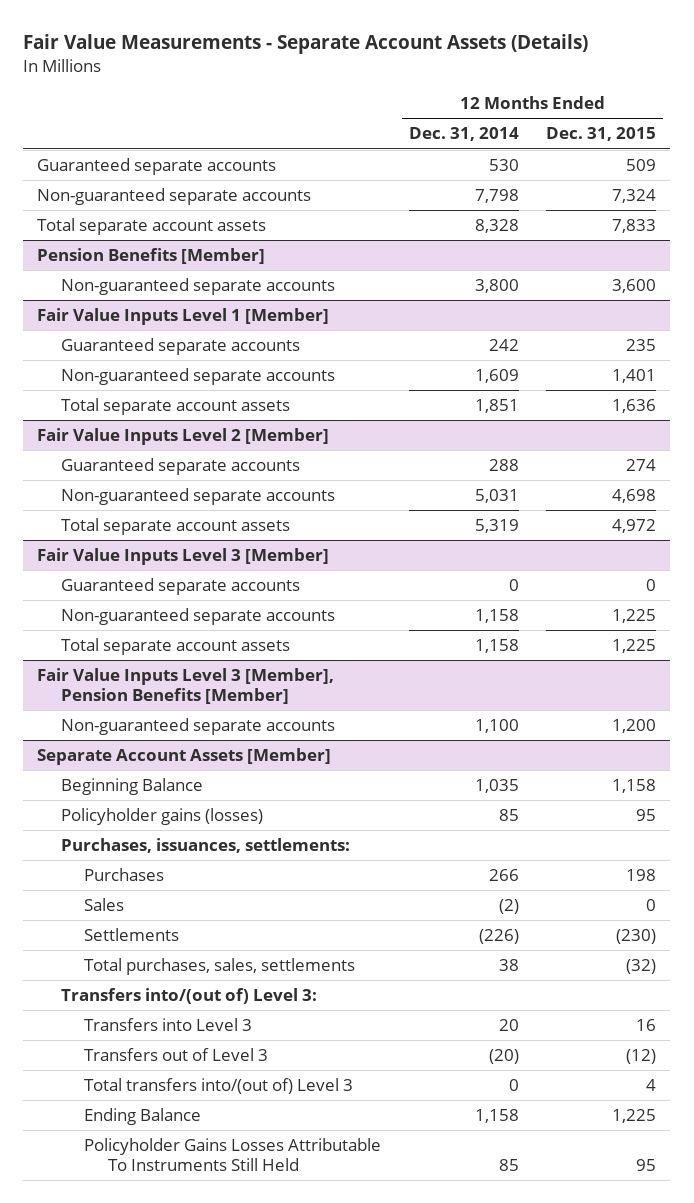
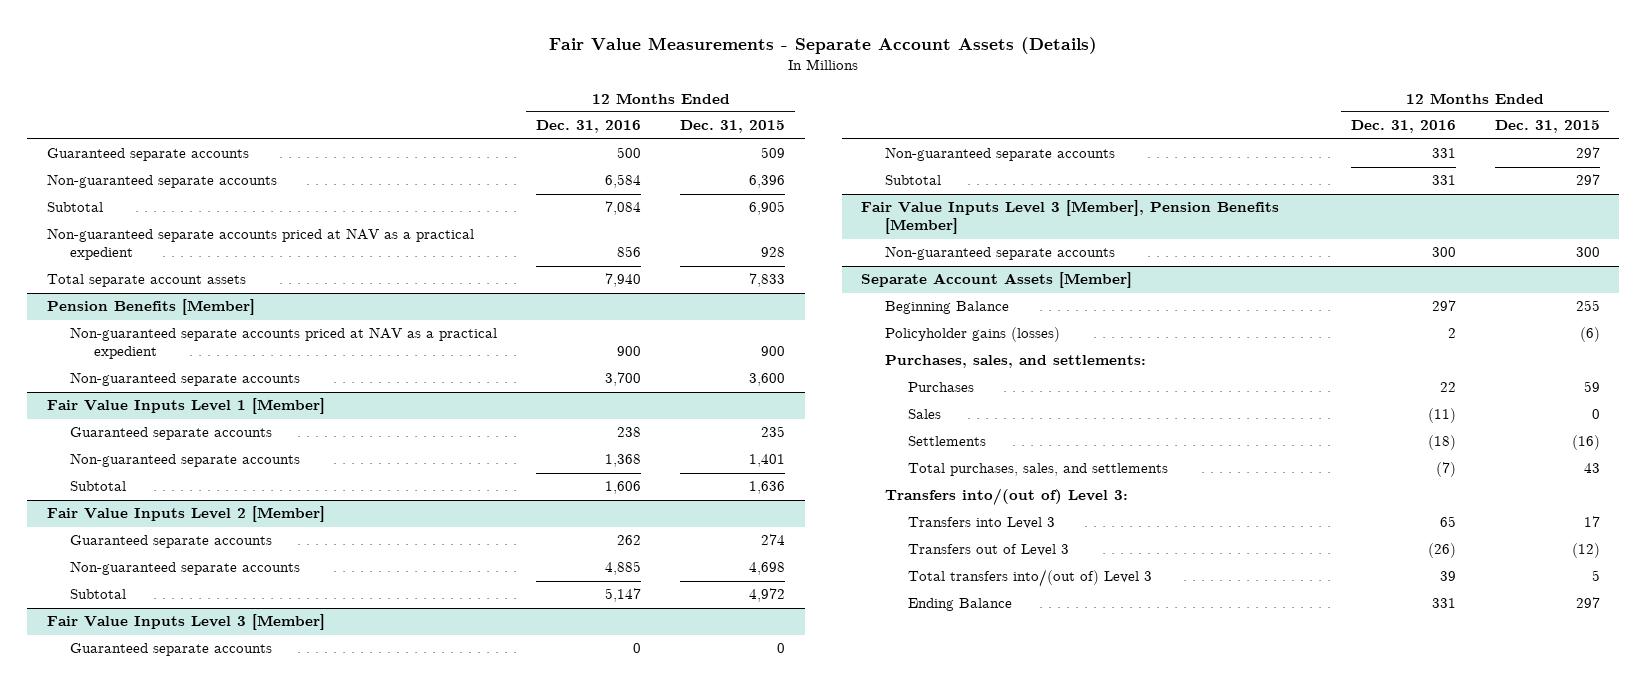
[408,127,519,142] Dec. 31, 2014 -> none
none -> [536,120,642,134] Dec. 31, 2016
[612,189,657,204] 7,324 -> [749,175,786,189] 6,396
none -> [46,202,103,213] Subtotal
none -> [46,228,474,261] Non-guaranteed separate accounts priced at NAV as a practical expedient
none -> [70,327,498,360] Non-guaranteed separate accounts priced at NAV as a practical expedient
[60,398,290,416] Total separate account assets -> [70,481,127,492] Subtotal
[60,518,290,536] Total separate account assets -> [70,589,127,600] Subtotal
[60,638,290,656] Total separate account assets -> none
[612,609,657,624] 1,225 -> [1575,147,1600,159] 297
none -> [884,175,941,186] Subtotal
[612,719,657,734] 1,200 -> [1575,247,1600,258] 300
[612,779,657,794] 1,158 -> [1575,300,1600,312] 255
[636,809,657,822] 95 -> [1579,327,1600,343] (6)
[60,838,350,854] Purchases, issuances, settlements: -> [884,355,1146,369] Purchases, sales, and settlements:
[626,869,657,882] 198 -> [1583,381,1600,393] 59
[616,929,657,945] (230) -> [1571,435,1600,451] (16)
[84,958,356,976] Total purchases, sales, settlements -> [908,463,1169,477] Total purchases, sales, and settlements
[626,959,657,975] (32) -> [1583,463,1600,474] 43
[636,1019,657,1032] 16 -> [1583,516,1600,528] 17
[84,1138,382,1171] Policyholder Gains Losses Attributable To Instruments Still Held -> none
[646,1079,657,1092] 4 -> [1591,570,1600,582] 5
[612,1109,657,1124] 1,225 -> [1575,597,1600,609] 297

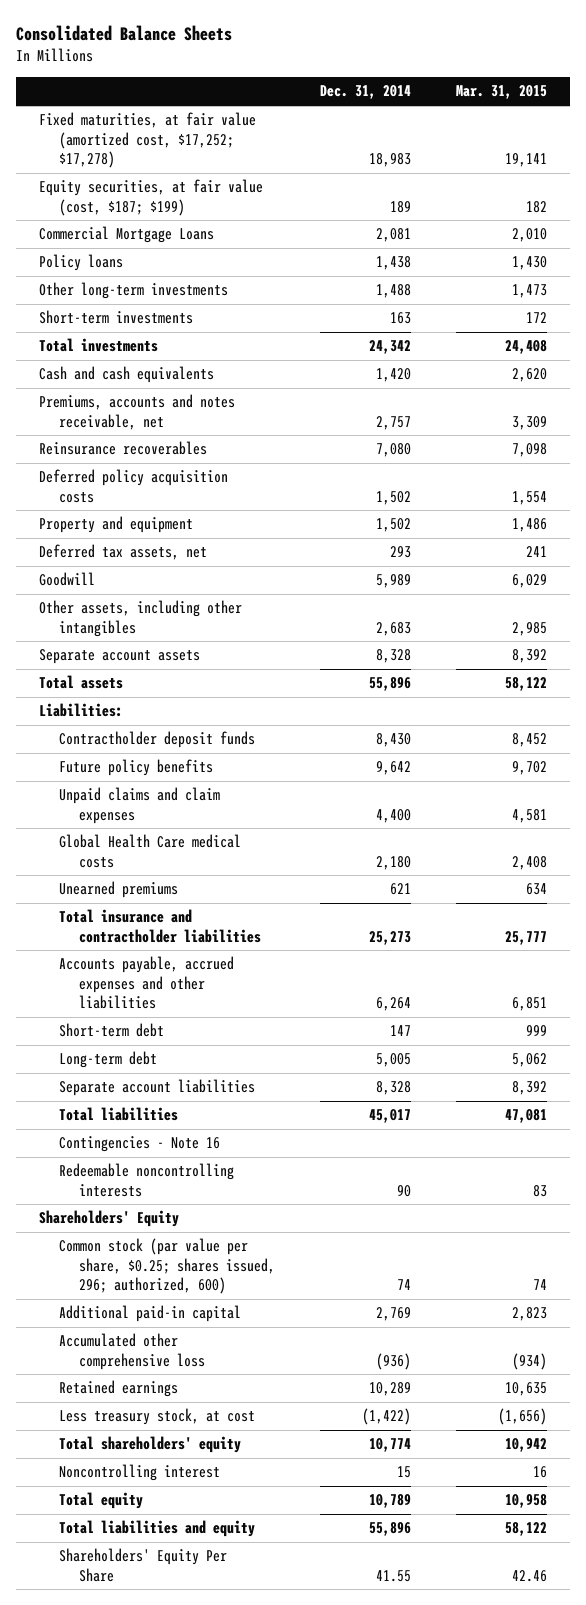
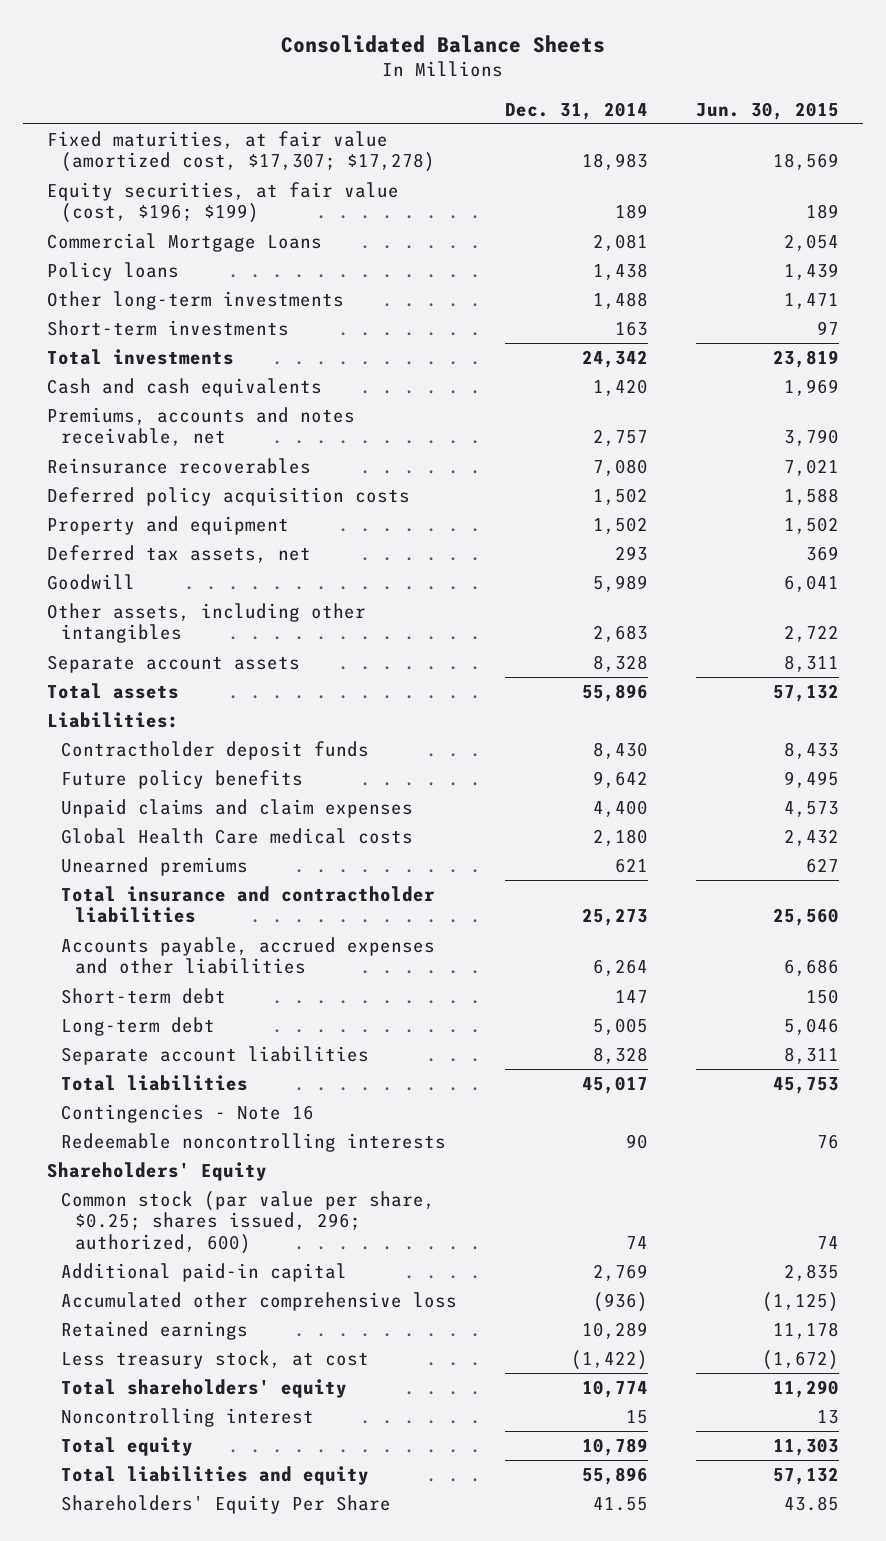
[456,85,548,100] Mar. 31, 2015 -> none
none -> [695,101,839,120] Jun. 30, 2015
[38,112,256,169] Fixed maturities, at fair value (amortized cost, $17,252; $17,278) -> [47,130,435,173] Fixed maturities, at fair value (amortized cost, $17,307; $17,278)
[38,179,263,216] Equity securities, at fair value (cost, $187; $199) -> [47,181,400,224] Equity securities, at fair value (cost, $196; $199)

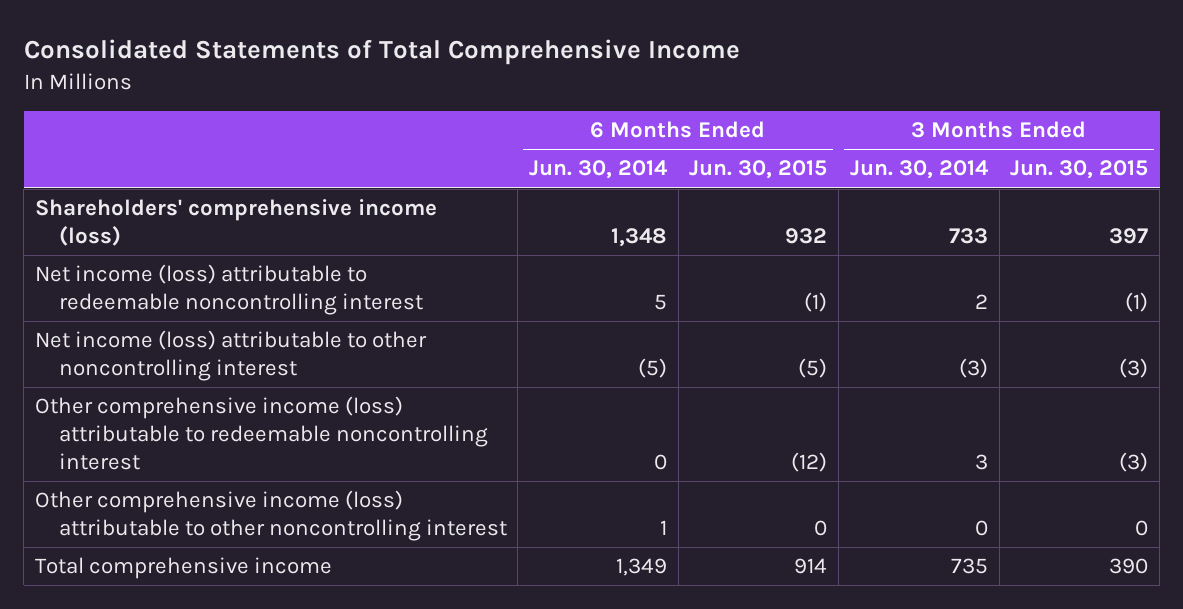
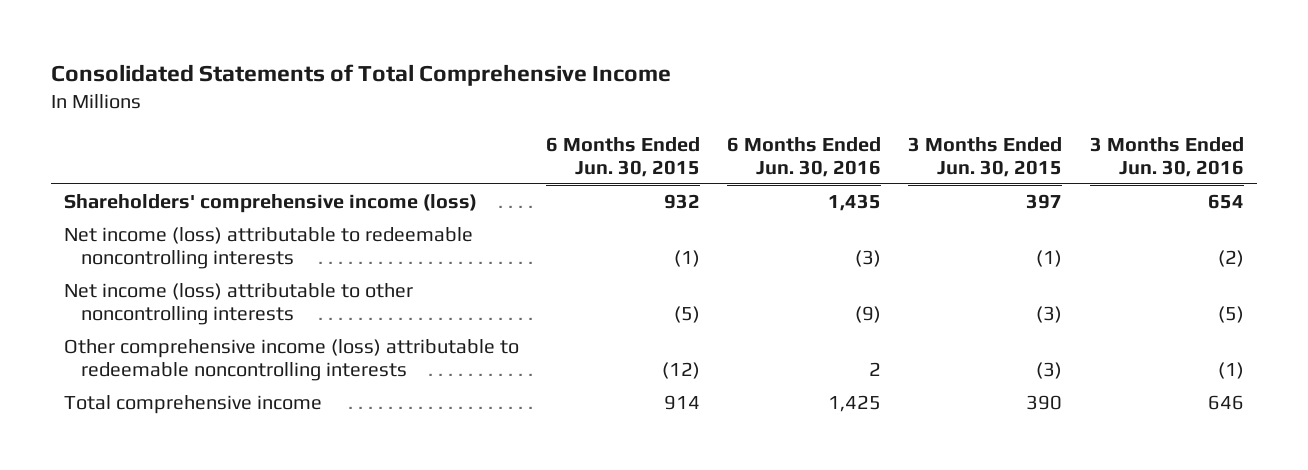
[529,160,669,180] Jun. 30, 2014 -> none
[849,160,989,180] Jun. 30, 2014 -> none
none -> [727,136,882,177] 6 Months Ended Jun. 30, 2016
none -> [1089,136,1244,177] 3 Months Ended Jun. 30, 2016
[34,490,507,542] Other comprehensive income (loss) attributable to other noncontrolling interest -> none
[34,264,423,316] Net income (loss) attributable to redeemable noncontrolling interest -> [64,226,474,269] Net income (loss) attributable to redeemable noncontrolling interests
[34,330,427,382] Net income (loss) attributable to other noncontrolling interest -> [64,282,414,325] Net income (loss) attributable to other noncontrolling interests
[34,396,488,470] Other comprehensive income (loss) attributable to redeemable noncontrolling interest -> [64,338,520,381] Other comprehensive income (loss) attributable to redeemable noncontrolling interests

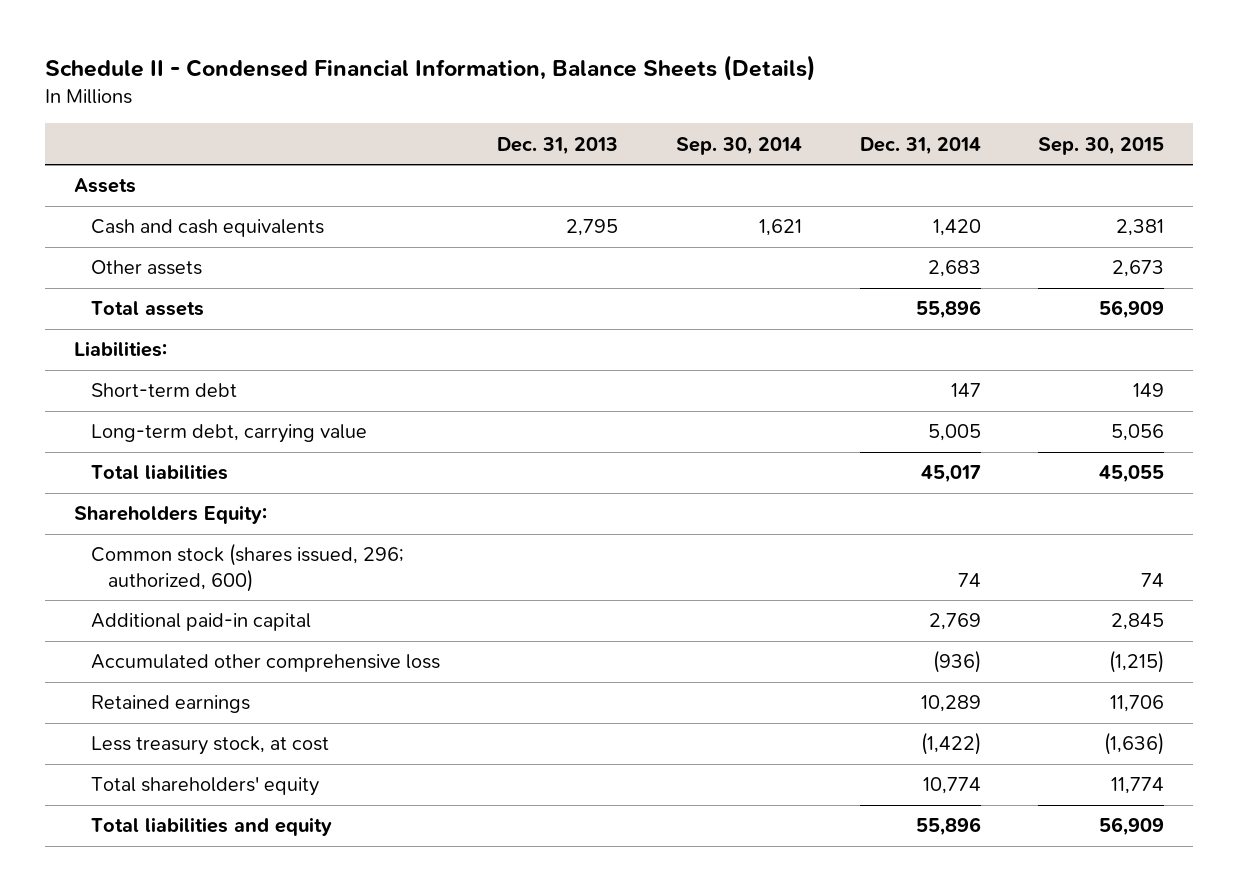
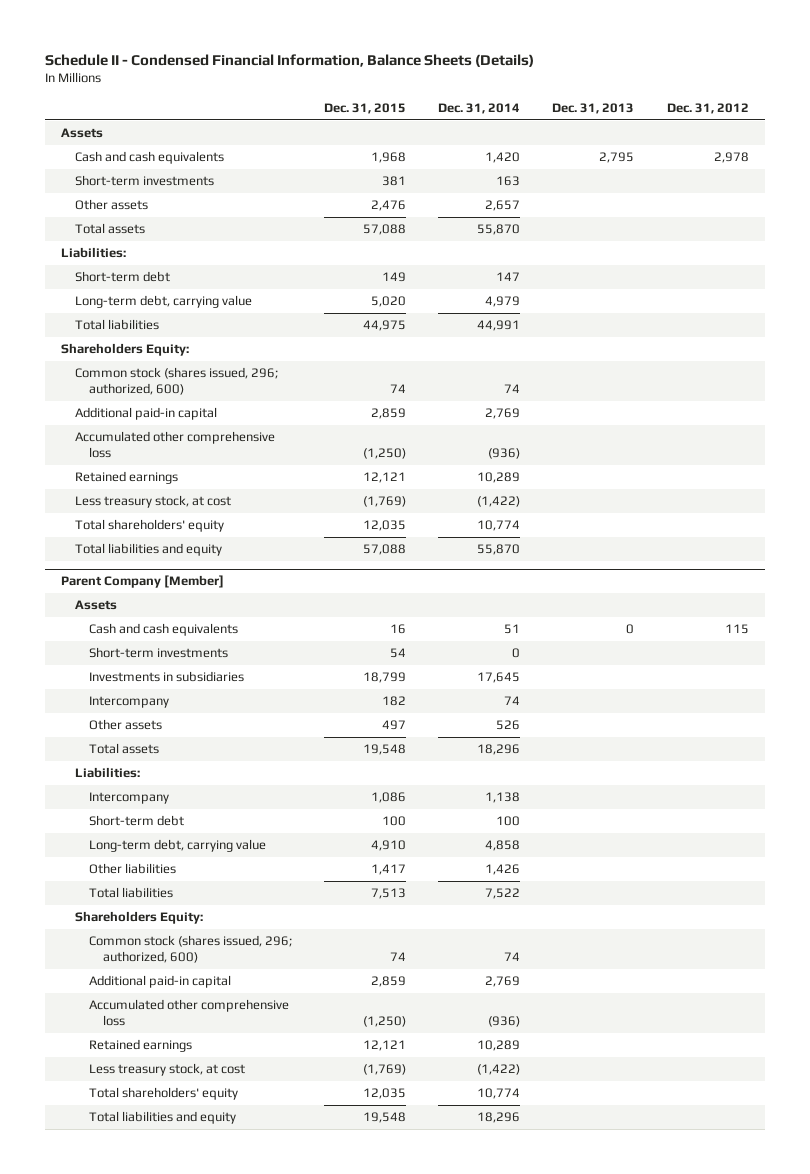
[675,136,802,155] Sep. 30, 2014 -> none
[1038,136,1165,155] Sep. 30, 2015 -> none
none -> [324,102,407,114] Dec. 31, 2015
none -> [666,102,749,114] Dec. 31, 2012
none -> [74,175,214,187] Short-term investments
[927,260,981,278] 2,683 -> [485,200,521,212] 2,657
[915,300,981,320] 55,896 -> [477,224,521,236] 55,870
[927,424,981,442] 5,005 -> [485,296,521,308] 4,979
[920,465,981,484] 45,017 -> [477,320,521,332] 44,991
[915,817,981,837] 55,896 -> [477,544,521,556] 55,870
none -> [60,575,224,589] Parent Company [Member]
none -> [74,600,117,611] Assets
none -> [88,623,238,637] Cash and cash equivalents
none -> [88,647,228,659] Short-term investments
none -> [88,671,244,683] Investments in subsidiaries
none -> [88,696,169,709] Intercompany
none -> [88,719,162,731] Other assets
none -> [88,743,159,755] Total assets
none -> [74,767,140,779] Liabilities:
none -> [88,792,169,805] Intercompany
none -> [88,815,184,827] Short-term debt
none -> [88,839,266,853] Long-term debt, carrying value
none -> [88,863,176,875] Other liabilities
none -> [88,887,173,899] Total liabilities
none -> [74,911,203,925] Shareholders Equity:
none -> [88,935,292,964] Common stock (shares issued, 296; authorized, 600)
none -> [88,975,231,989] Additional paid-in capital
none -> [88,999,289,1027] Accumulated other comprehensive loss
none -> [88,1039,192,1053] Retained earnings
none -> [88,1063,245,1077] Less treasury stock, at cost
none -> [88,1087,238,1101] Total shareholders' equity
none -> [88,1111,236,1125] Total liabilities and equity

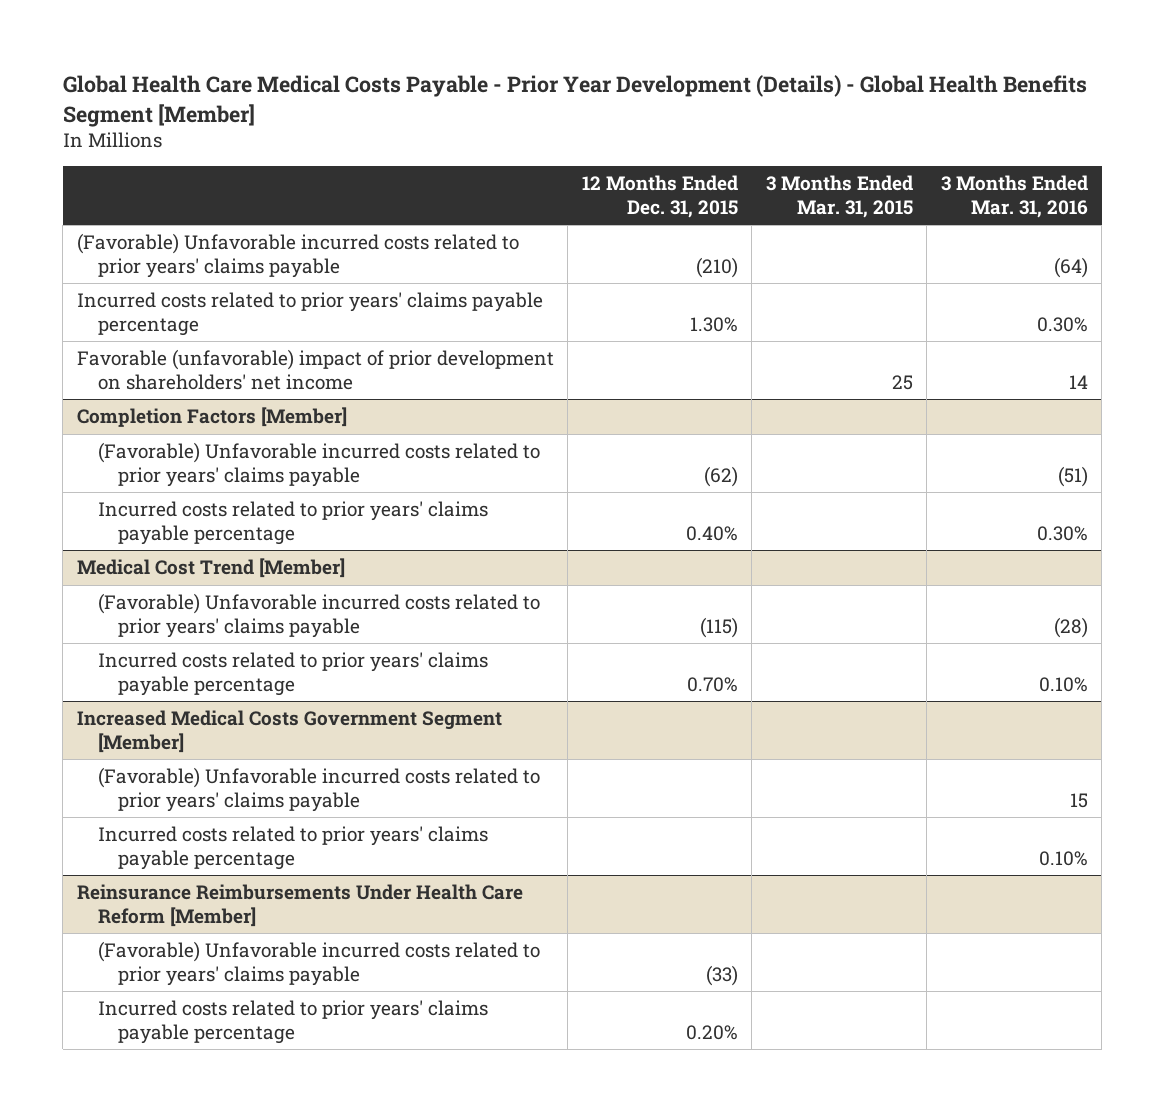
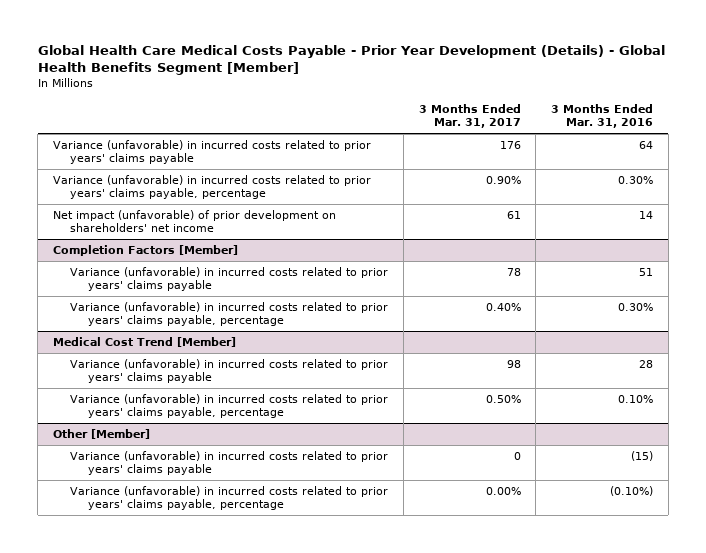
[581,175,738,218] 12 Months Ended Dec. 31, 2015 -> none
[765,175,913,218] 3 Months Ended Mar. 31, 2015 -> none
none -> [418,103,521,129] 3 Months Ended Mar. 31, 2017
[76,233,519,278] (Favorable) Unfavorable incurred costs related to prior years' claims payable -> [52,139,371,165] Variance (unfavorable) in incurred costs related to prior years' claims payable
[1053,256,1088,278] (64) -> [639,140,654,149] 64
[76,292,543,336] Incurred costs related to prior years' claims payable percentage -> [52,174,371,200] Variance (unfavorable) in incurred costs related to prior years' claims payable, percentage
[76,349,554,390] Favorable (unfavorable) impact of prior development on shareholders' net income -> [52,209,336,233] Net impact (unfavorable) of prior development on shareholders' net income
[97,442,540,487] (Favorable) Unfavorable incurred costs related to prior years' claims payable -> [70,266,389,292] Variance (unfavorable) in incurred costs related to prior years' claims payable
[1057,465,1088,487] (51) -> [639,267,654,276] 51
[97,501,488,545] Incurred costs related to prior years' claims payable percentage -> [70,301,389,327] Variance (unfavorable) in incurred costs related to prior years' claims payable, percentage
[76,710,502,753] Increased Medical Costs Government Segment [Member] -> none
[76,884,523,927] Reinsurance Reimbursements Under Health Care Reform [Member] -> none
[97,941,540,986] (Favorable) Unfavorable incurred costs related to prior years' claims payable -> none
[97,1000,488,1044] Incurred costs related to prior years' claims payable percentage -> none
[97,593,540,638] (Favorable) Unfavorable incurred costs related to prior years' claims payable -> [70,358,389,384] Variance (unfavorable) in incurred costs related to prior years' claims payable
[1053,616,1088,638] (28) -> [639,359,654,368] 28
[97,652,488,696] Incurred costs related to prior years' claims payable percentage -> [70,393,389,419] Variance (unfavorable) in incurred costs related to prior years' claims payable, percentage
none -> [52,428,150,439] Other [Member]
[97,767,540,812] (Favorable) Unfavorable incurred costs related to prior years' claims payable -> [70,450,389,476] Variance (unfavorable) in incurred costs related to prior years' claims payable
[1069,792,1088,808] 15 -> [631,450,654,461] (15)
[97,826,488,870] Incurred costs related to prior years' claims payable percentage -> [70,485,389,511] Variance (unfavorable) in incurred costs related to prior years' claims payable, percentage
[1038,850,1088,866] 0.10% -> [610,485,654,496] (0.10%)

